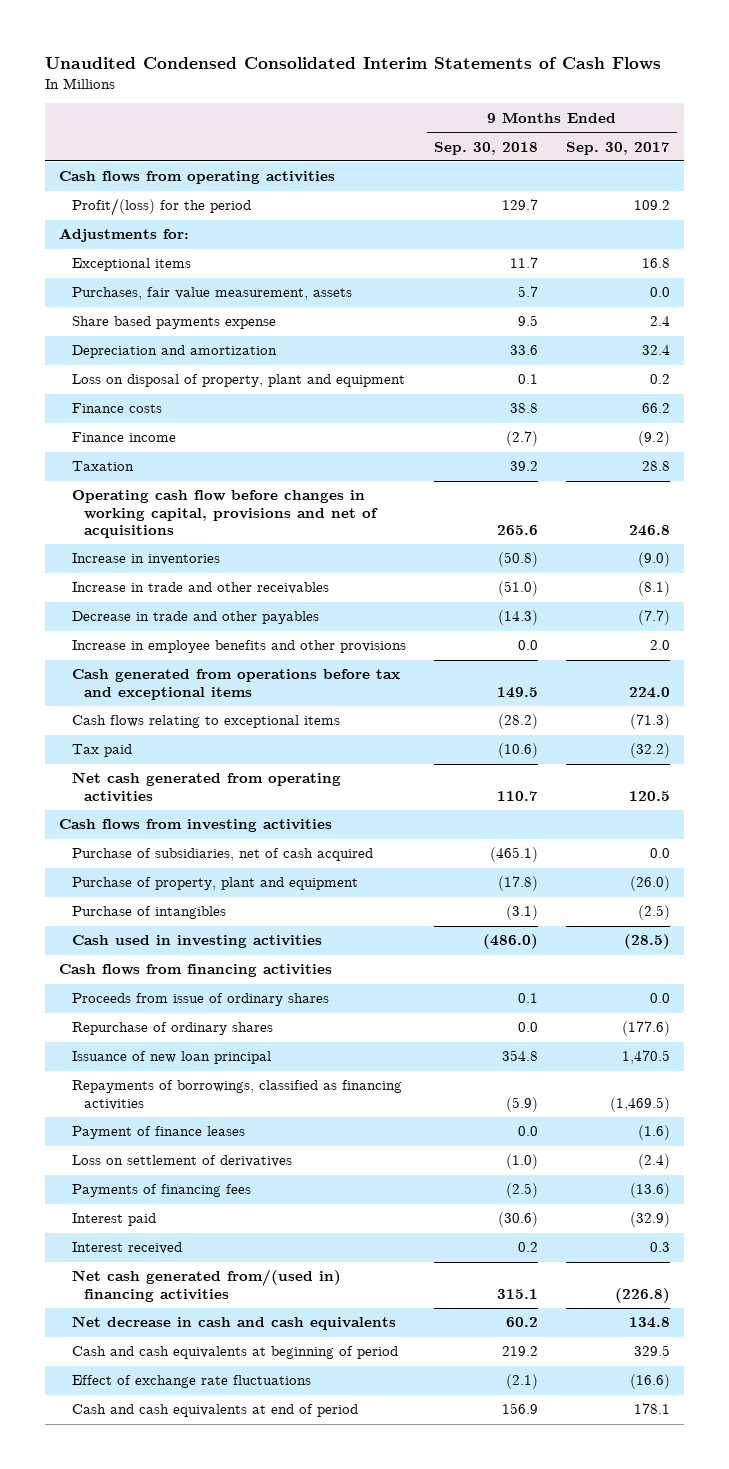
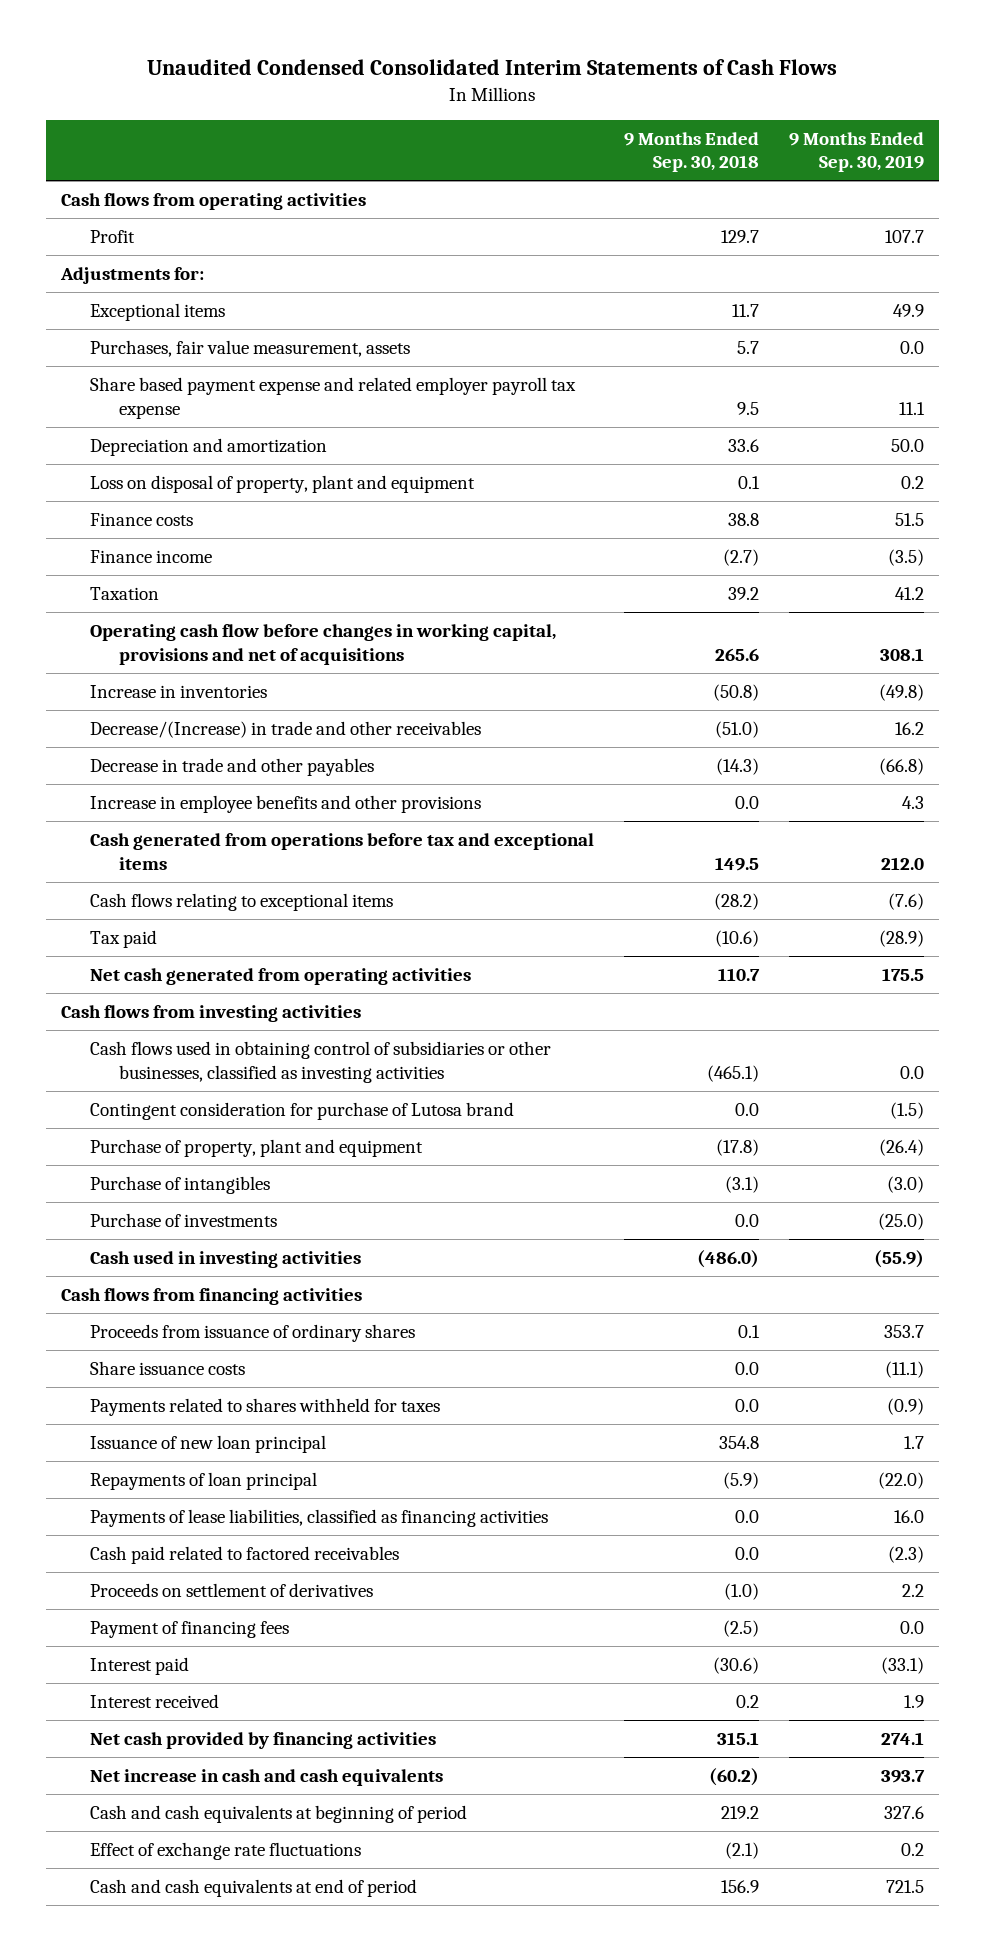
[565,141,670,155] Sep. 30, 2017 -> none
none -> [789,131,925,173] 9 Months Ended Sep. 30, 2019
[71,198,251,217] Profit/(loss) for the period -> [89,230,135,244] Profit
[71,316,276,330] Share based payments expense -> [89,377,576,419] Share based payment expense and related employer payroll tax expense
[71,582,329,595] Increase in trade and other receivables -> [89,721,481,739] Decrease/(Increase) in trade and other receivables
[71,848,373,862] Purchase of subsidiaries, net of cash acquired -> [89,1041,551,1083] Cash flows used in obtaining control of subsidiaries or other businesses, classified as investing activities
none -> [89,1102,514,1121] Contingent consideration for purchase of Lutosa brand
none -> [89,1213,277,1228] Purchase of investments
[71,993,329,1007] Proceeds from issue of ordinary shares -> [89,1324,415,1343] Proceeds from issuance of ordinary shares
[71,1022,273,1036] Repurchase of ordinary shares -> [89,1361,245,1376] Share issuance costs
none -> [89,1398,440,1417] Payments related to shares withheld for taxes
[71,1126,245,1140] Payment of finance leases -> none
[71,1080,402,1110] Repayments of borrowings, classified as financing activities -> [89,1472,317,1491] Repayments of loan principal
none -> [89,1509,548,1528] Payments of lease liabilities, classified as financing activities
none -> [89,1546,399,1565] Cash paid related to factored receivables
[71,1155,292,1168] Loss on settlement of derivatives -> [89,1583,373,1598] Proceeds on settlement of derivatives
[71,1184,251,1198] Payments of financing fees -> [89,1621,289,1639] Payment of financing fees
[71,1269,341,1302] Net cash generated from/(used in) financing activities -> [89,1732,436,1750] Net cash provided by financing activities
[71,1316,396,1331] Net decrease in cash and cash equivalents -> [89,1769,443,1787] Net increase in cash and cash equivalents
[505,1317,538,1328] 60.2 -> [709,1768,760,1787] (60.2)

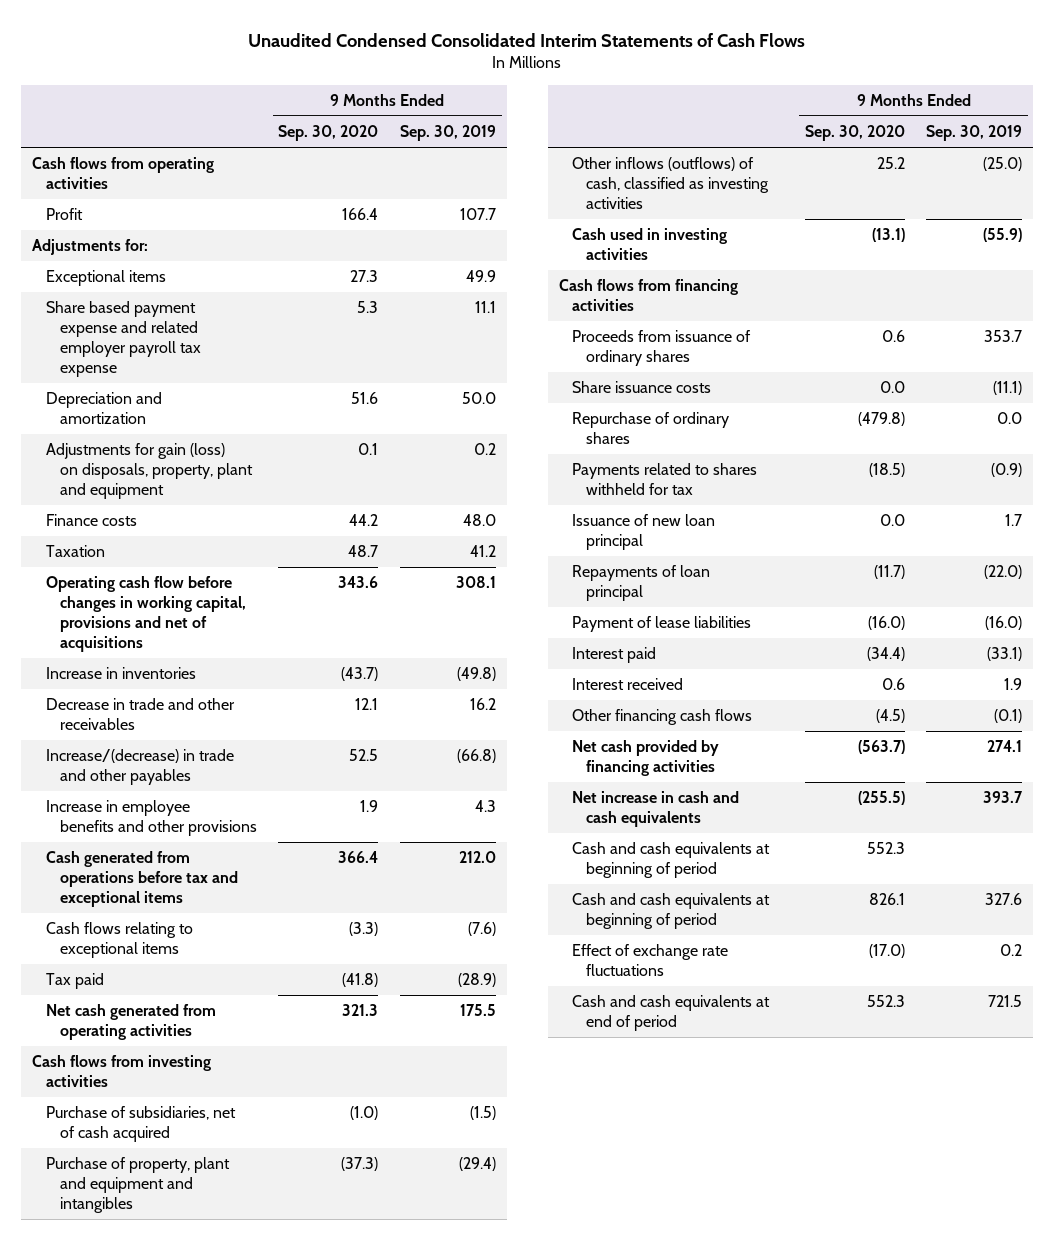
[624,131,760,173] 9 Months Ended Sep. 30, 2018 -> none
none -> [278,125,379,142] Sep. 30, 2020
[89,340,410,358] Purchases, fair value measurement, assets -> none
[89,550,212,564] Finance income -> none
[89,475,475,494] Loss on disposal of property, plant and equipment -> [45,443,253,499] Adjustments for gain (loss) on disposals, property, plant and equipment
[895,513,925,527] 51.5 -> [463,514,497,527] 48.0
[89,721,481,739] Decrease/(Increase) in trade and other receivables -> [45,698,235,731] Decrease in trade and other receivables
[89,758,374,777] Decrease in trade and other payables -> [45,749,234,786] Increase/(decrease) in trade and other payables
[89,1041,551,1083] Cash flows used in obtaining control of subsidiaries or other businesses, classified as investing activities -> none
[89,1102,514,1121] Contingent consideration for purchase of Lutosa brand -> none
[89,1176,270,1195] Purchase of intangibles -> none
none -> [45,1106,236,1143] Purchase of subsidiaries, net of cash acquired
[89,1139,423,1158] Purchase of property, plant and equipment -> [45,1157,230,1213] Purchase of property, plant and equipment and intangibles
[879,1139,925,1157] (26.4) -> [459,1157,497,1172] (29.4)
[89,1213,277,1228] Purchase of investments -> [572,157,769,209] Other inflows (outflows) of cash, classified as investing activities
none -> [572,412,730,445] Repurchase of ordinary shares
[89,1398,440,1417] Payments related to shares withheld for taxes -> [572,463,758,496] Payments related to shares withheld for tax
[89,1546,399,1565] Cash paid related to factored receivables -> none
[89,1583,373,1598] Proceeds on settlement of derivatives -> none
[89,1621,289,1639] Payment of financing fees -> none
[89,1509,548,1528] Payments of lease liabilities, classified as financing activities -> [572,616,752,633] Payment of lease liabilities
[894,1510,925,1524] 16.0 -> [985,616,1023,631] (16.0)
none -> [572,709,753,726] Other financing cash flows
none -> [572,842,771,879] Cash and cash equivalents at beginning of period

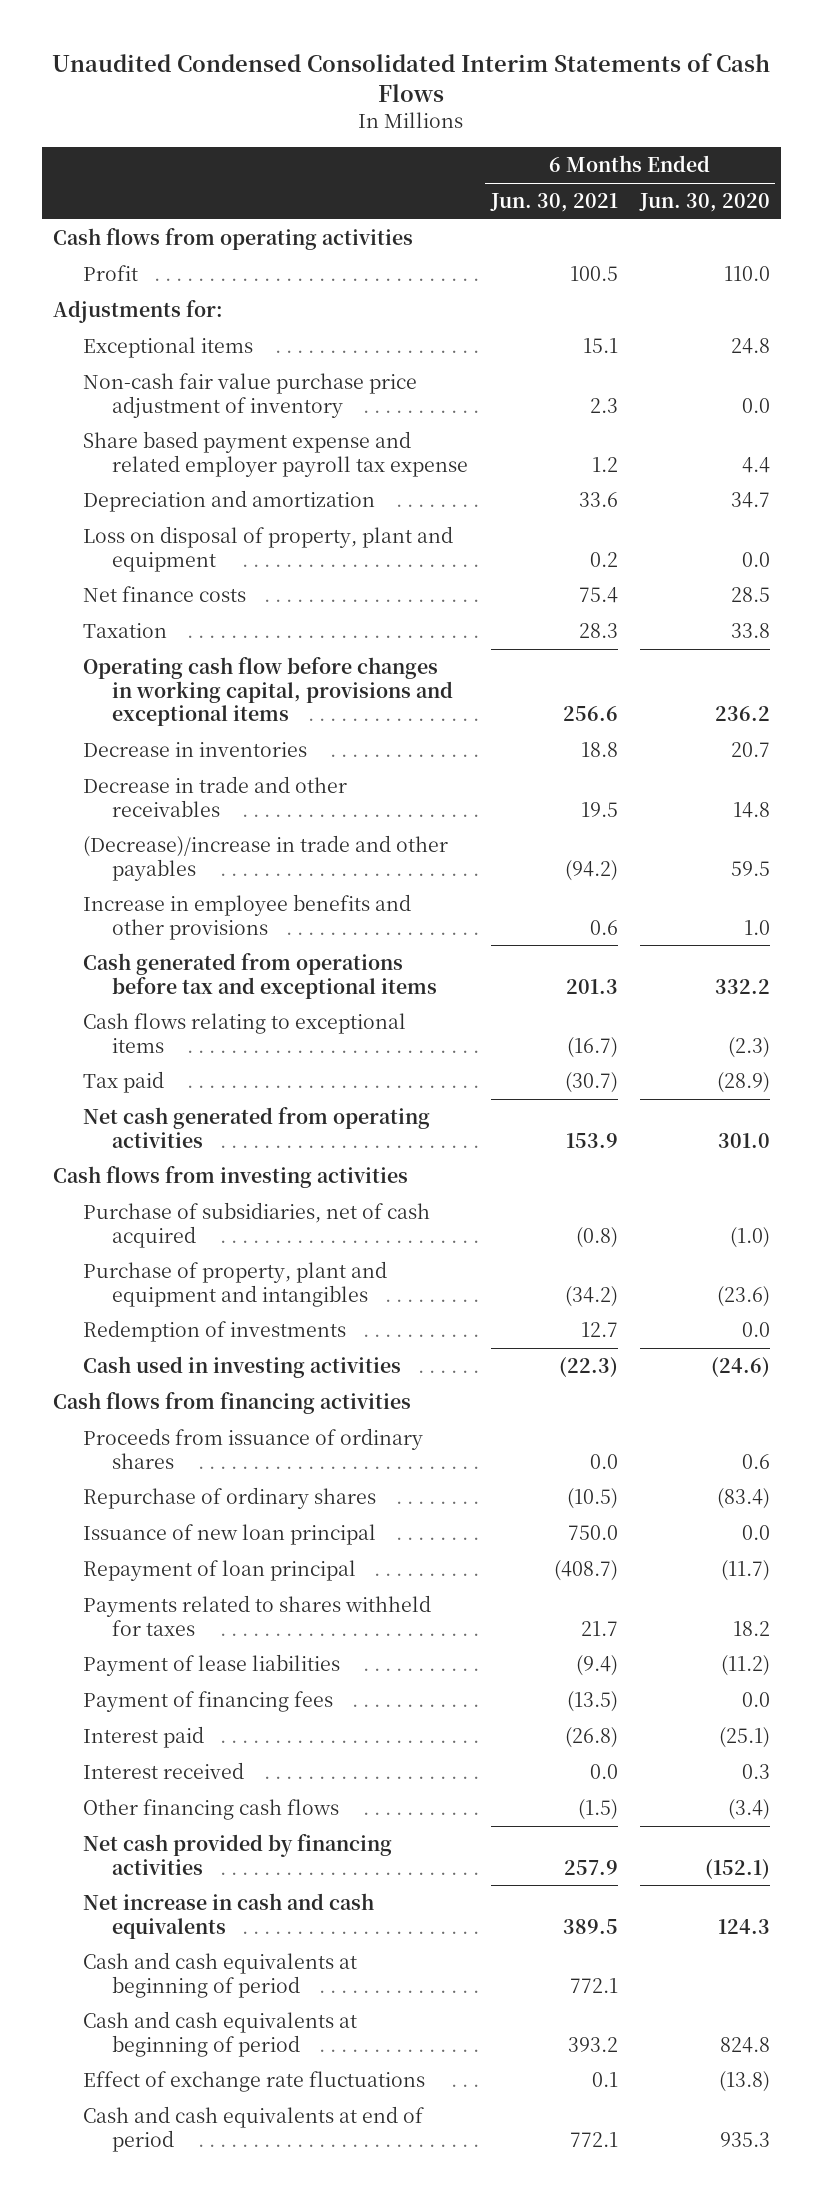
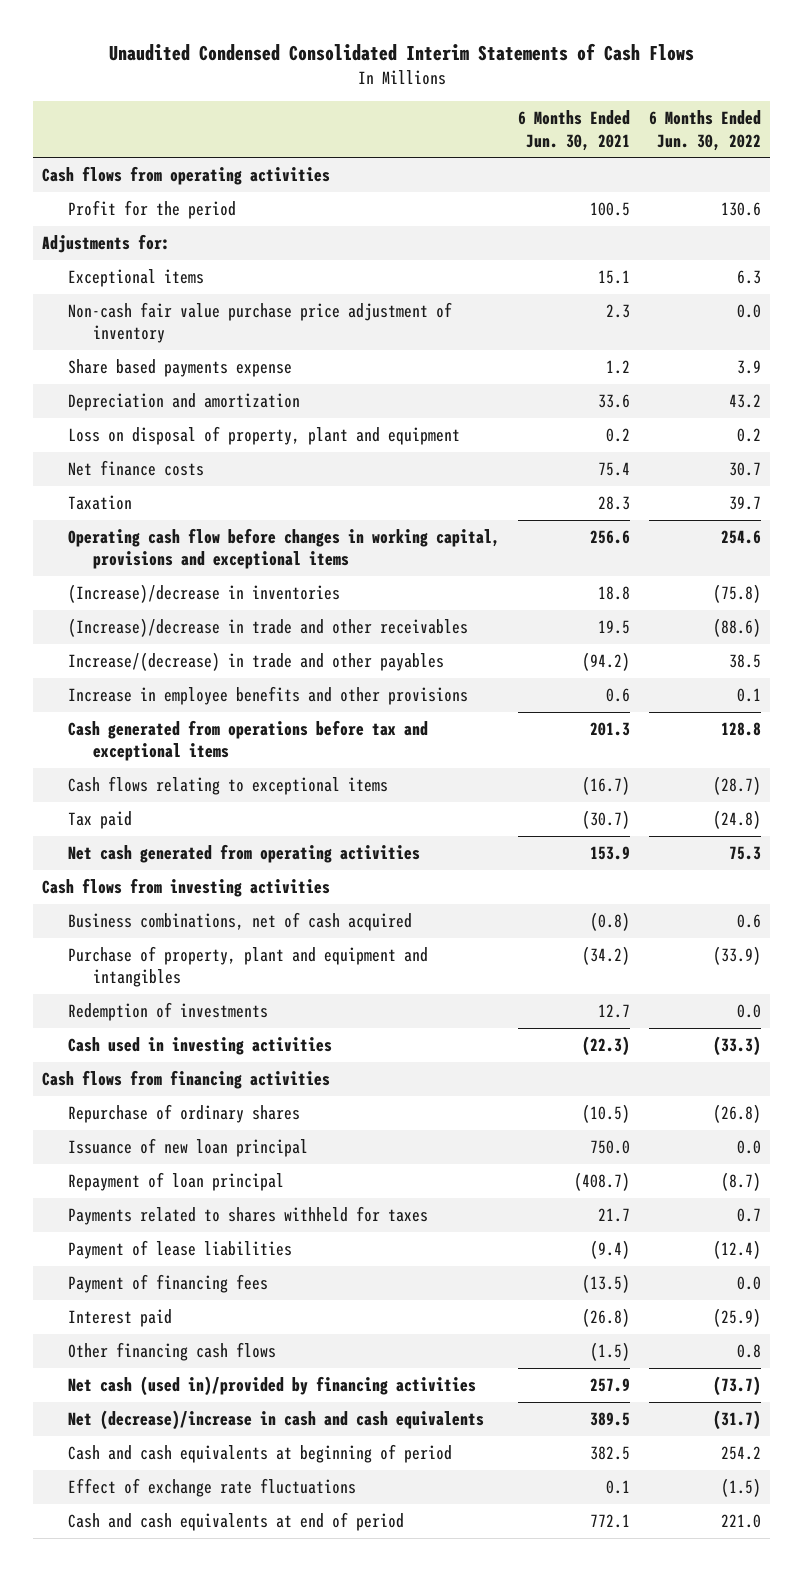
[638,193,770,213] Jun. 30, 2020 -> none
none -> [648,110,761,151] 6 Months Ended Jun. 30, 2022
[82,264,138,281] Profit -> [67,199,236,219] Profit for the period
[82,430,469,477] Share based payment expense and related employer payroll tax expense -> [67,358,292,377] Share based payments expense
[82,741,307,757] Decrease in inventories -> [67,583,340,603] (Increase)/decrease in inventories
[82,775,347,817] Decrease in trade and other receivables -> [67,617,468,637] (Increase)/decrease in trade and other receivables
[82,834,448,881] (Decrease)/increase in trade and other payables -> [67,651,444,671] Increase/(decrease) in trade and other payables
[82,1201,430,1248] Purchase of subsidiaries, net of cash acquired -> [67,911,412,931] Business combinations, net of cash acquired
[82,1427,423,1469] Proceeds from issuance of ordinary shares -> none
[82,1761,244,1779] Interest received -> none
[82,2010,357,2057] Cash and cash equivalents at beginning of period -> none
[82,1833,392,1875] Net cash provided by financing activities -> [67,1375,476,1396] Net cash (used in)/provided by financing activities
[82,1892,374,1939] Net increase in cash and cash equivalents -> [67,1409,484,1430] Net (decrease)/increase in cash and cash equivalents
[569,1977,618,1993] 772.1 -> [590,1445,631,1460] 382.5

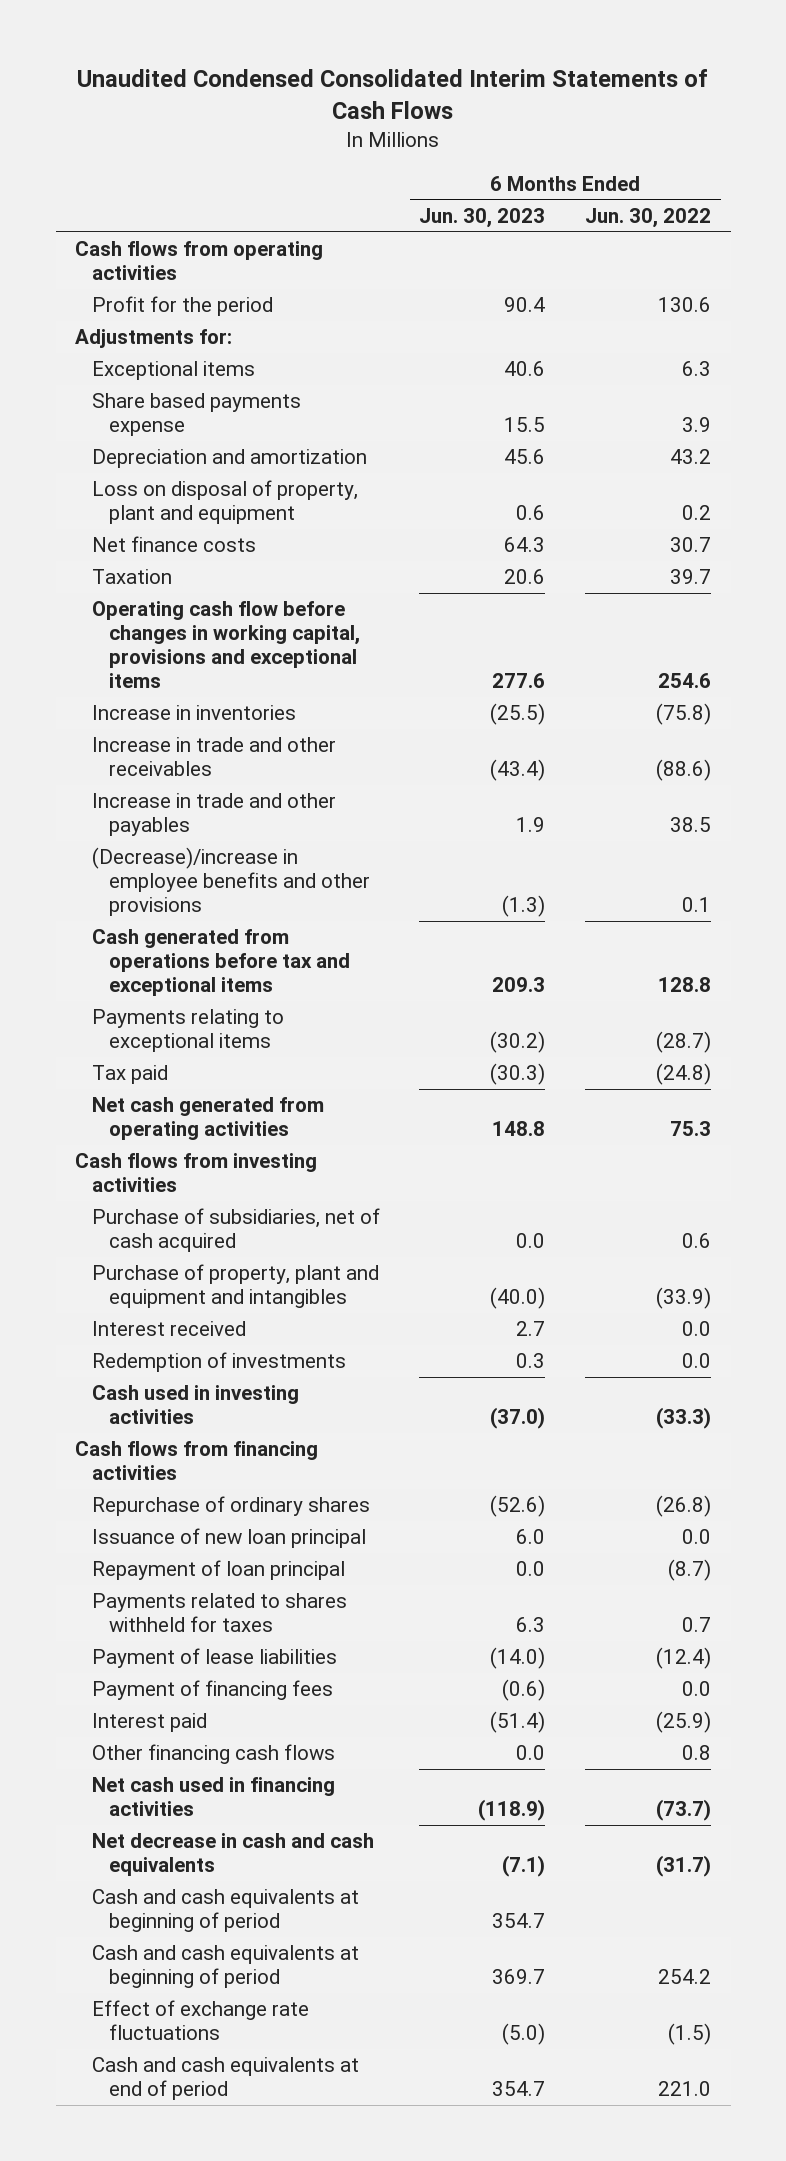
[518,110,631,151] 6 Months Ended Jun. 30, 2021 -> none
none -> [419,207,546,228] Jun. 30, 2023
[67,301,452,344] Non-cash fair value purchase price adjustment of inventory -> none
[67,583,340,603] (Increase)/decrease in inventories -> [92,705,297,721] Increase in inventories
[67,617,468,637] (Increase)/decrease in trade and other receivables -> [92,737,337,777] Increase in trade and other receivables
[67,651,444,671] Increase/(decrease) in trade and other payables -> [92,793,337,837] Increase in trade and other payables
[67,685,468,705] Increase in employee benefits and other provisions -> [92,847,370,917] (Decrease)/increase in employee benefits and other provisions
[67,775,388,795] Cash flows relating to exceptional items -> [92,1009,285,1053] Payments relating to exceptional items
[67,911,412,931] Business combinations, net of cash acquired -> [92,1208,381,1253] Purchase of subsidiaries, net of cash acquired
none -> [92,1321,247,1337] Interest received
[67,1375,476,1396] Net cash (used in)/provided by financing activities -> [92,1777,336,1817] Net cash used in financing activities
[67,1409,484,1430] Net (decrease)/increase in cash and cash equivalents -> [92,1833,375,1877] Net decrease in cash and cash equivalents
none -> [92,1889,360,1933] Cash and cash equivalents at beginning of period

